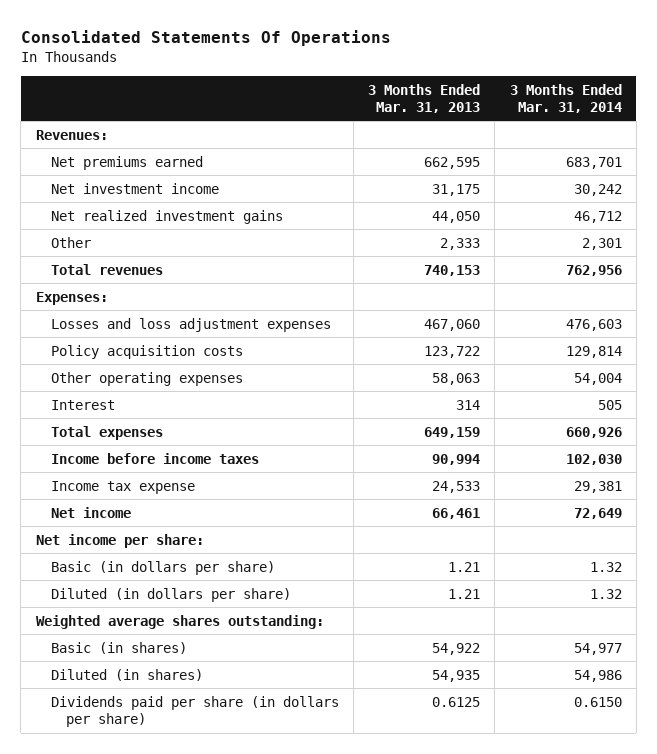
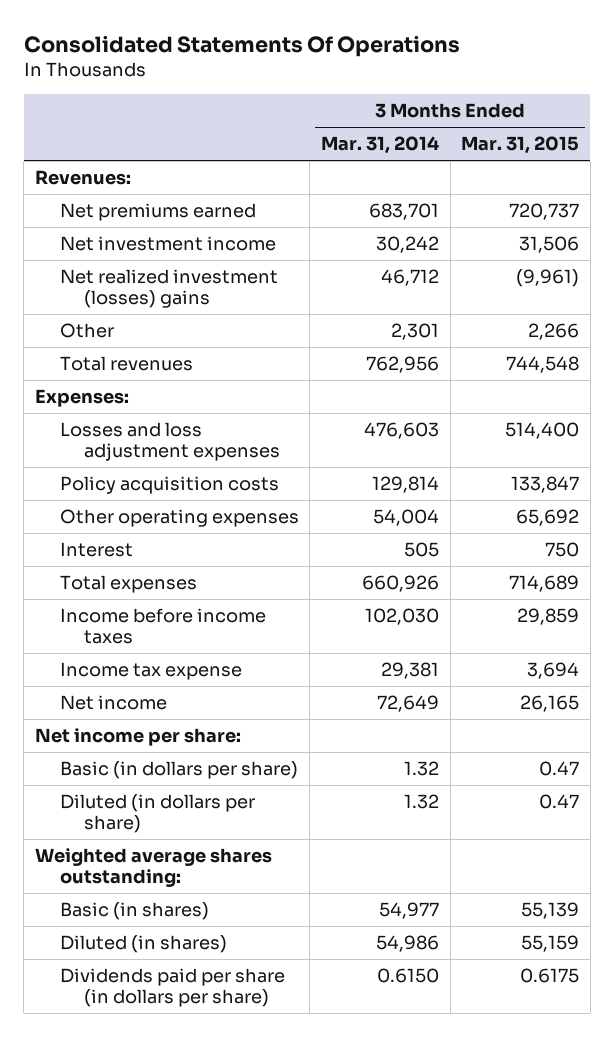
[368,83,481,113] 3 Months Ended Mar. 31, 2013 -> none
none -> [461,136,580,155] Mar. 31, 2015
[50,209,283,224] Net realized investment gains -> [59,269,278,309] Net realized investment (losses) gains

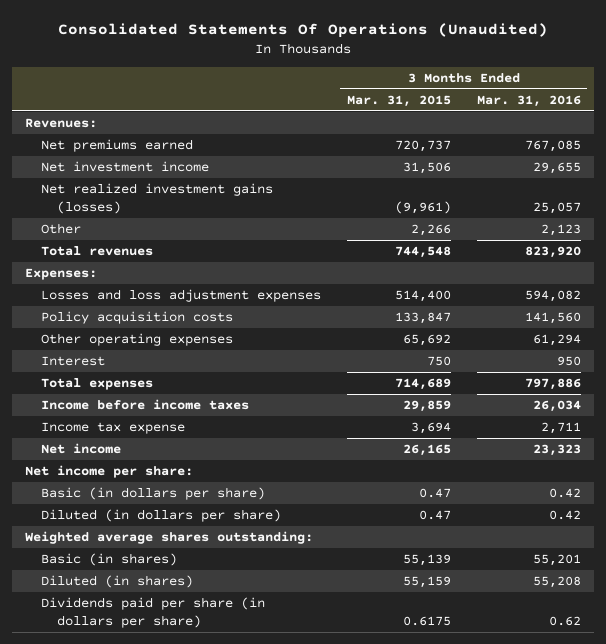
[23,34,460,57] Consolidated Statements Of Operations -> [57,22,548,38] Consolidated Statements Of Operations (Unaudited)
[320,136,439,155] Mar. 31, 2014 -> none
none -> [476,94,581,107] Mar. 31, 2016
[59,269,278,309] Net realized investment (losses) gains -> [41,183,274,214] Net realized investment gains (losses)

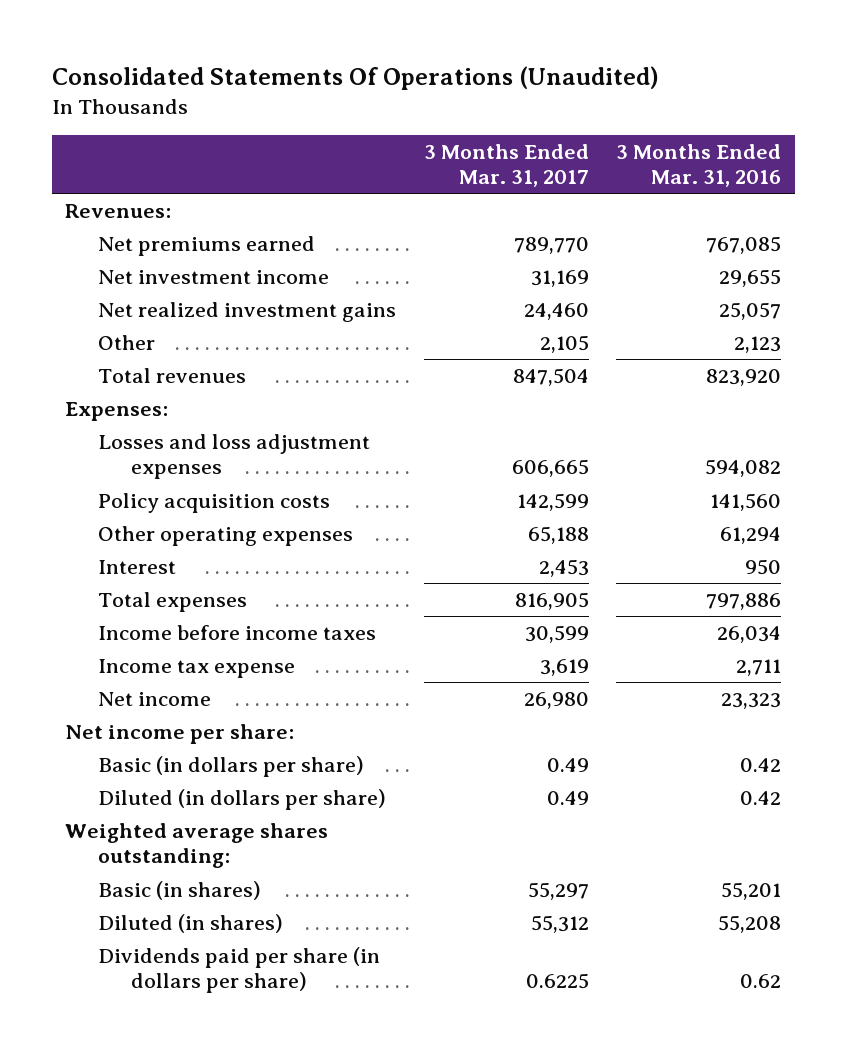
[346,94,451,107] Mar. 31, 2015 -> none
none -> [423,143,589,188] 3 Months Ended Mar. 31, 2017
[41,183,274,214] Net realized investment gains (losses) -> [98,302,397,323] Net realized investment gains

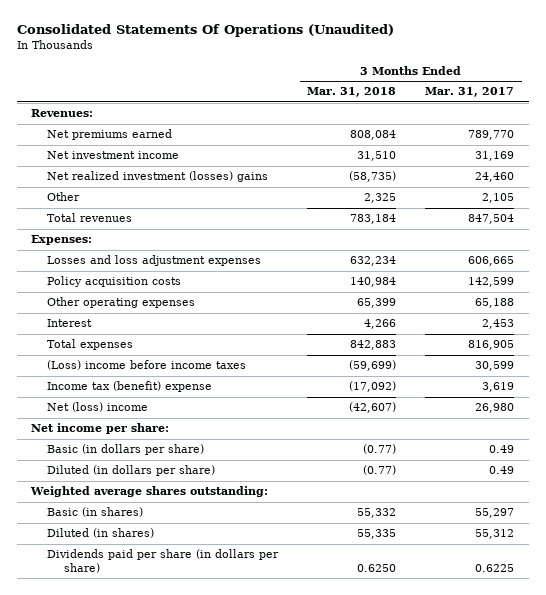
[615,143,781,188] 3 Months Ended Mar. 31, 2016 -> none
none -> [307,87,397,98] Mar. 31, 2018
[98,302,397,323] Net realized investment gains -> [47,171,269,183] Net realized investment (losses) gains
[98,625,377,641] Income before income taxes -> [47,360,247,371] (Loss) income before income taxes
[98,659,296,679] Income tax expense -> [47,381,213,393] Income tax (benefit) expense
[98,692,212,707] Net income -> [47,402,149,413] Net (loss) income

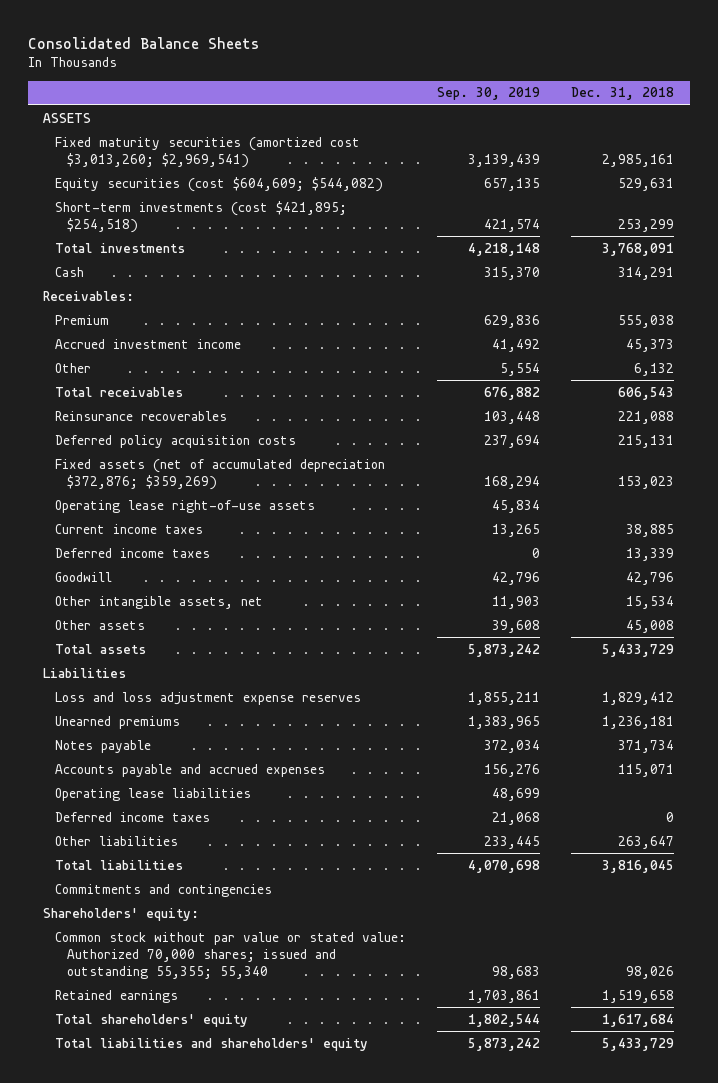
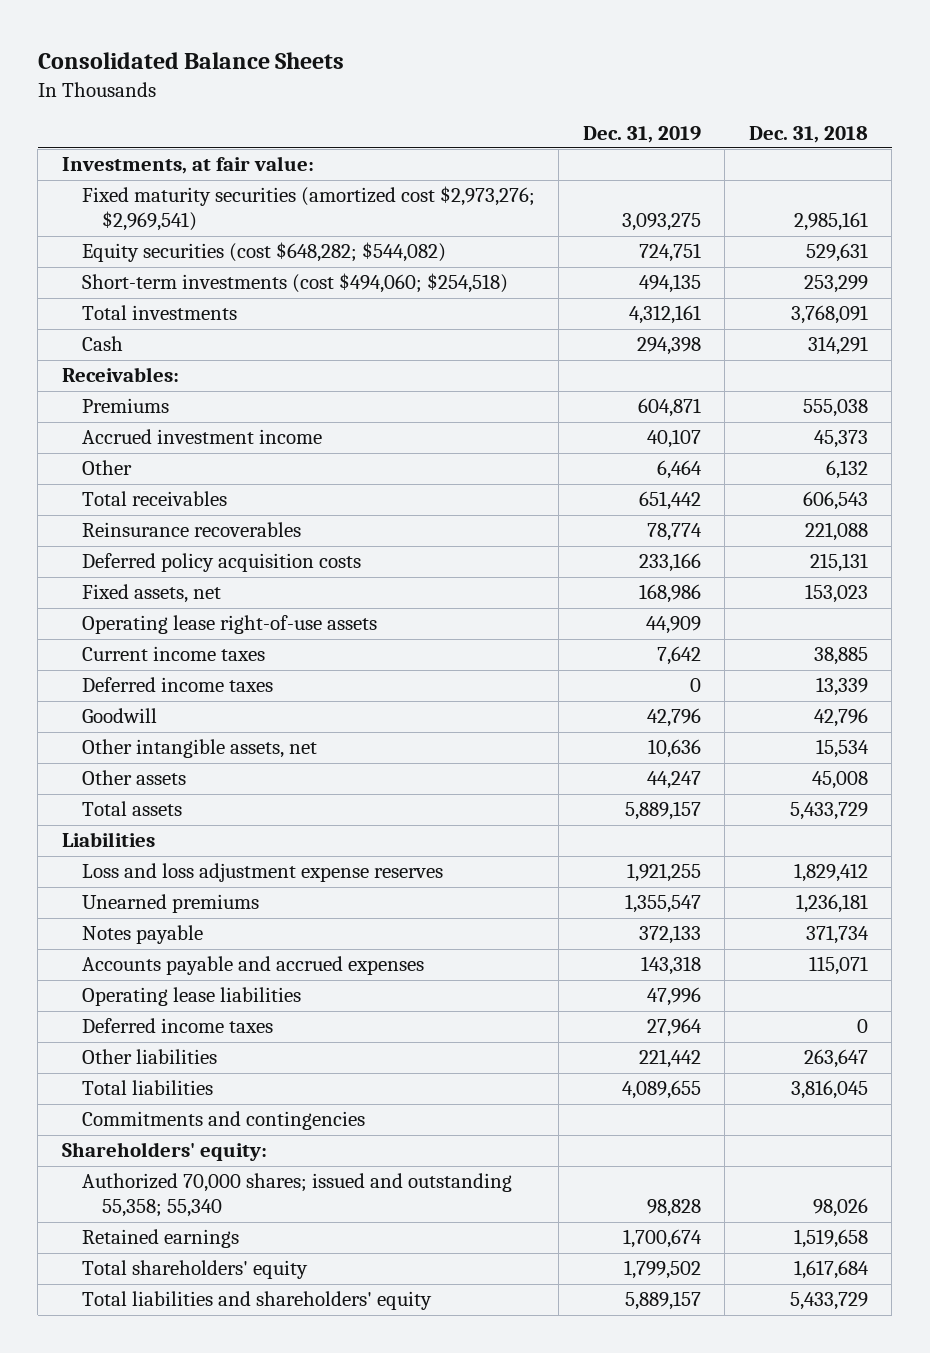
[437,87,541,101] Sep. 30, 2019 -> none
none -> [582,125,701,143] Dec. 31, 2019
[43,112,92,123] ASSETS -> none
none -> [61,156,314,175] Investments, at fair value:
[55,136,361,168] Fixed maturity securities (amortized cost $3,013,260; $2,969,541) -> [82,186,536,232] Fixed maturity securities (amortized cost $2,973,276; $2,969,541)
[55,176,384,192] Equity securities (cost $604,609; $544,082) -> [82,242,447,263] Equity securities (cost $648,282; $544,082)
[55,200,348,233] Short-term investments (cost $421,895; $254,518) -> [82,273,509,294] Short-term investments (cost $494,060; $254,518)
[55,314,110,325] Premium -> [82,398,170,414] Premiums
[55,458,386,490] Fixed assets (net of accumulated depreciation $372,876; $359,269) -> [82,584,222,604] Fixed assets, net
[55,931,407,979] Common stock without par value or stated value: Authorized 70,000 shares; issued and outstanding 55,355; 55,340 -> [82,1173,513,1218] Authorized 70,000 shares; issued and outstanding 55,358; 55,340

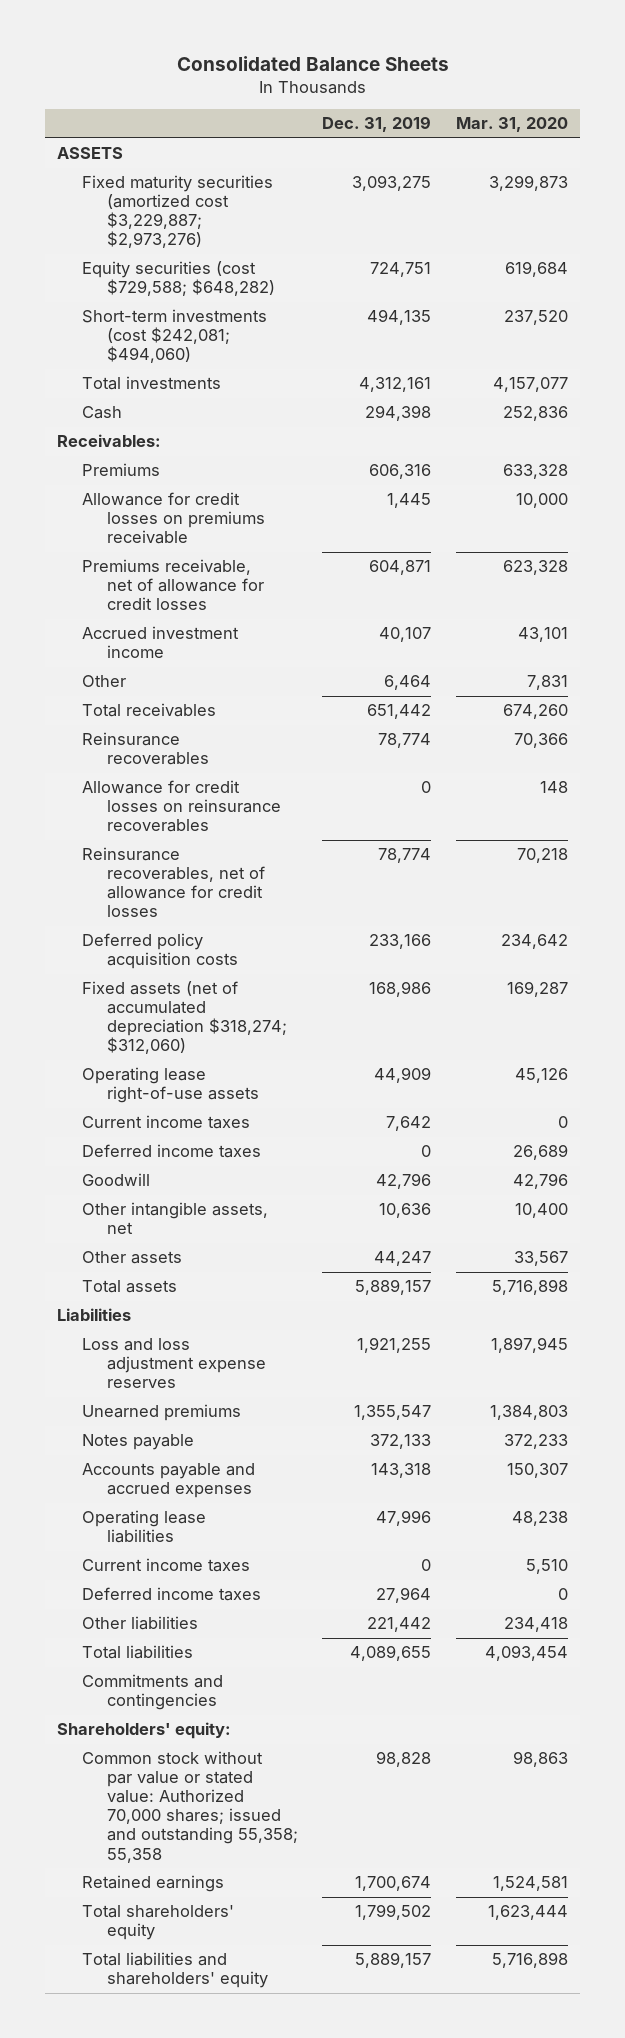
[748,125,868,143] Dec. 31, 2018 -> none
none -> [455,117,568,133] Mar. 31, 2020
[61,156,314,175] Investments, at fair value: -> none
none -> [57,147,124,160] ASSETS
[82,186,536,232] Fixed maturity securities (amortized cost $2,973,276; $2,969,541) -> [82,175,274,249] Fixed maturity securities (amortized cost $3,229,887; $2,973,276)
[82,242,447,263] Equity securities (cost $648,282; $544,082) -> [82,261,275,297] Equity securities (cost $729,588; $648,282)
[82,273,509,294] Short-term investments (cost $494,060; $254,518) -> [82,309,268,364] Short-term investments (cost $242,081; $494,060)
[637,398,701,418] 604,871 -> [369,464,432,480] 606,316
none -> [82,492,265,545] Allowance for credit losses on premiums receivable
none -> [82,559,264,611] Premiums receivable, net of allowance for credit losses
none -> [82,780,281,833] Allowance for credit losses on reinsurance recoverables
none -> [82,847,265,918] Reinsurance recoverables, net of allowance for credit losses
[82,584,222,604] Fixed assets, net -> [82,981,287,1055] Fixed assets (net of accumulated depreciation $318,274; $312,060)
none -> [82,1558,251,1573] Current income taxes
[82,1173,513,1218] Authorized 70,000 shares; issued and outstanding 55,358; 55,340 -> [82,1751,298,1863] Common stock without par value or stated value: Authorized 70,000 shares; issued and outstanding 55,358; 55,358

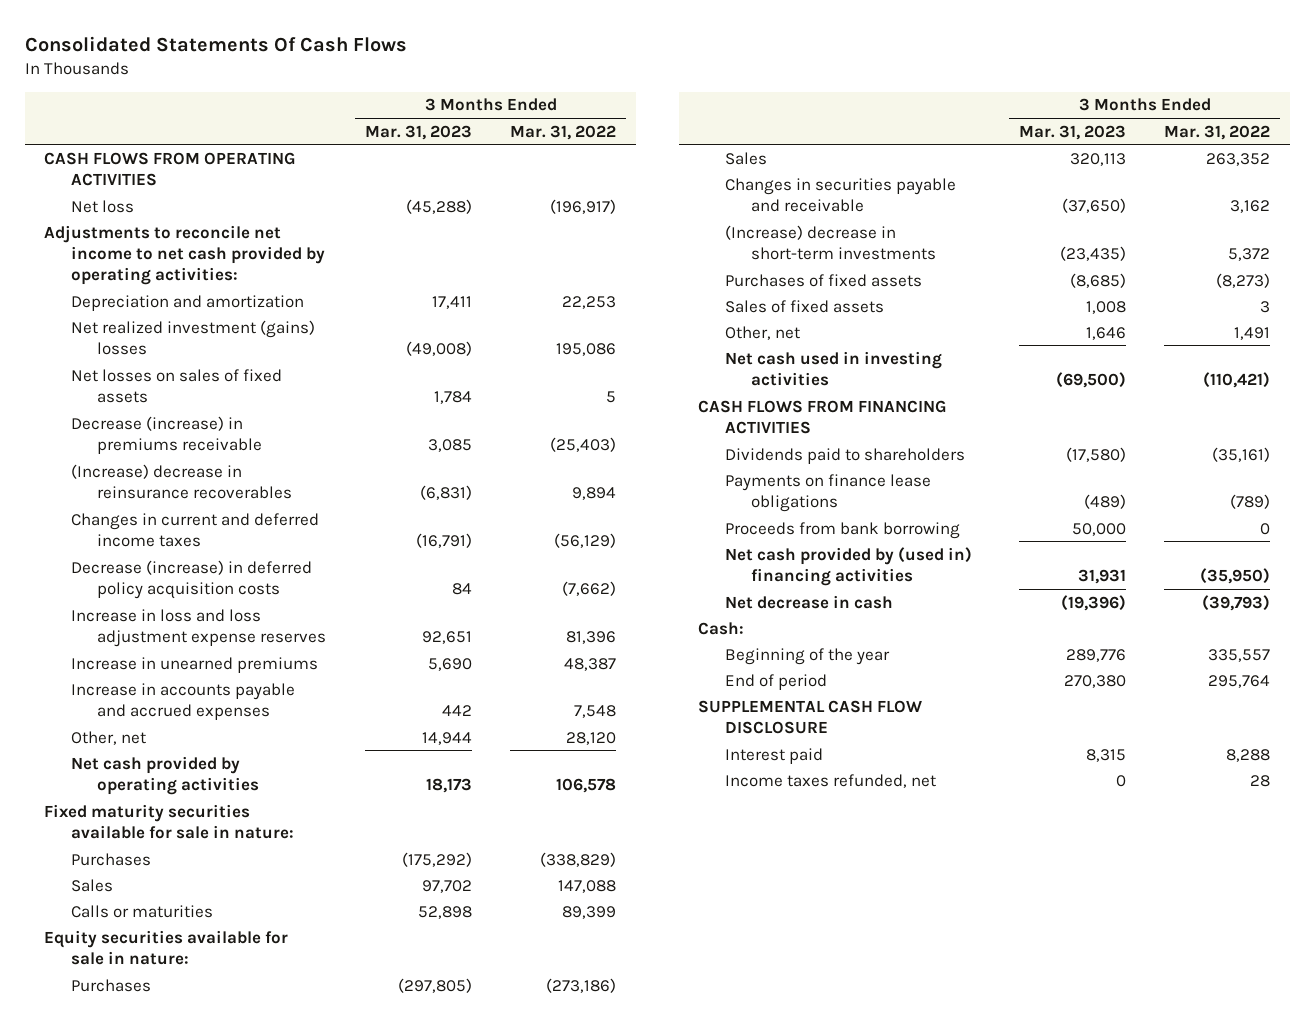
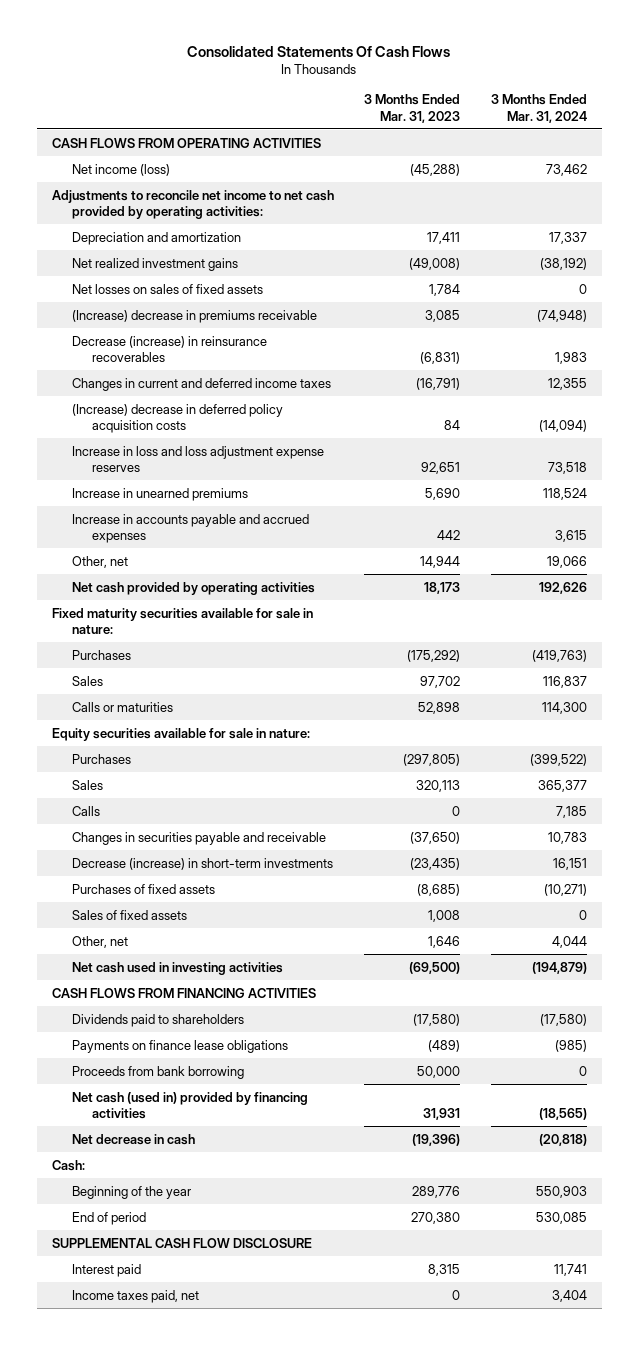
[510,124,617,140] Mar. 31, 2022 -> none
none -> [490,94,587,123] 3 Months Ended Mar. 31, 2024
[70,199,134,213] Net loss -> [72,163,171,176] Net income (loss)
[70,319,315,355] Net realized investment (gains) losses -> [72,257,239,271] Net realized investment gains
[70,415,263,454] Decrease (increase) in premiums receivable -> [72,309,318,323] (Increase) decrease in premiums receivable
[70,463,293,499] (Increase) decrease in reinsurance recoverables -> [72,335,268,362] Decrease (increase) in reinsurance recoverables
[70,559,312,599] Decrease (increase) in deferred policy acquisition costs -> [72,403,284,433] (Increase) decrease in deferred policy acquisition costs
none -> [72,805,101,816] Calls
[724,224,937,260] (Increase) decrease in short-term investments -> [72,857,334,870] Decrease (increase) in short-term investments
[724,546,972,586] Net cash provided by (used in) financing activities -> [72,1091,309,1119] Net cash (used in) provided by financing activities
[724,773,936,788] Income taxes refunded, net -> [72,1289,200,1303] Income taxes paid, net

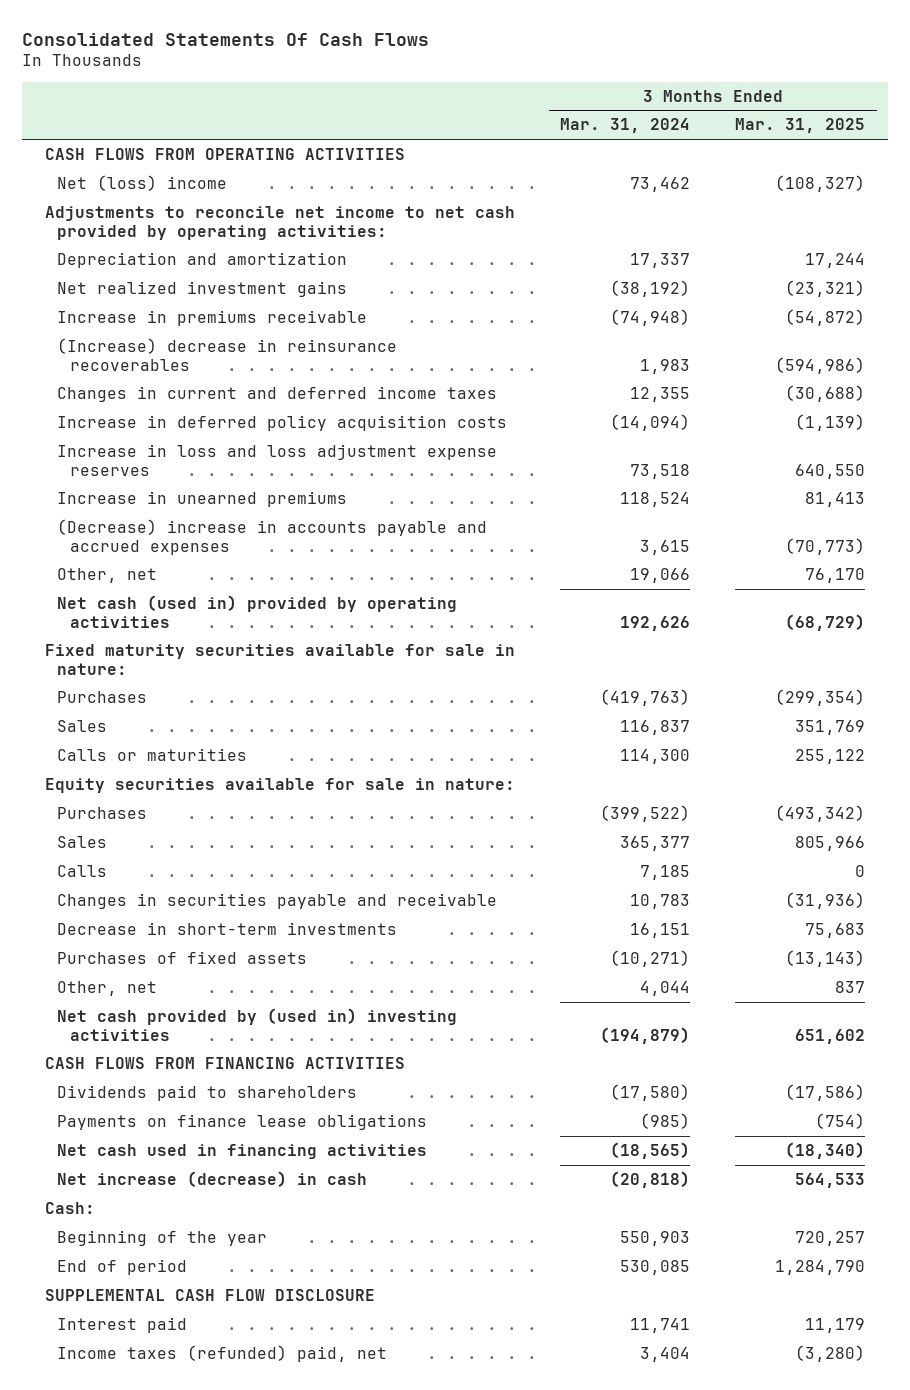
[364,94,461,123] 3 Months Ended Mar. 31, 2023 -> none
none -> [735,118,866,134] Mar. 31, 2025
[72,163,171,176] Net income (loss) -> [57,174,228,191] Net (loss) income
[72,283,264,294] Net losses on sales of fixed assets -> none
[72,309,318,323] (Increase) decrease in premiums receivable -> [57,309,368,326] Increase in premiums receivable
[72,335,268,362] Decrease (increase) in reinsurance recoverables -> [57,337,398,371] (Increase) decrease in reinsurance recoverables
[72,403,284,433] (Increase) decrease in deferred policy acquisition costs -> [57,414,508,431] Increase in deferred policy acquisition costs
[72,513,310,543] Increase in accounts payable and accrued expenses -> [57,518,488,555] (Decrease) increase in accounts payable and accrued expenses
[72,581,316,595] Net cash provided by operating activities -> [57,594,458,628] Net cash (used in) provided by operating activities
[72,857,334,870] Decrease (increase) in short-term investments -> [57,921,398,935] Decrease in short-term investments
[72,909,188,920] Sales of fixed assets -> none
[72,961,284,975] Net cash used in investing activities -> [57,1007,458,1041] Net cash provided by (used in) investing activities
[72,1065,245,1079] Proceeds from bank borrowing -> none
[72,1091,309,1119] Net cash (used in) provided by financing activities -> [57,1143,428,1159] Net cash used in financing activities
[72,1133,196,1145] Net decrease in cash -> [57,1170,368,1187] Net increase (decrease) in cash
[72,1289,200,1303] Income taxes paid, net -> [57,1344,388,1362] Income taxes (refunded) paid, net

